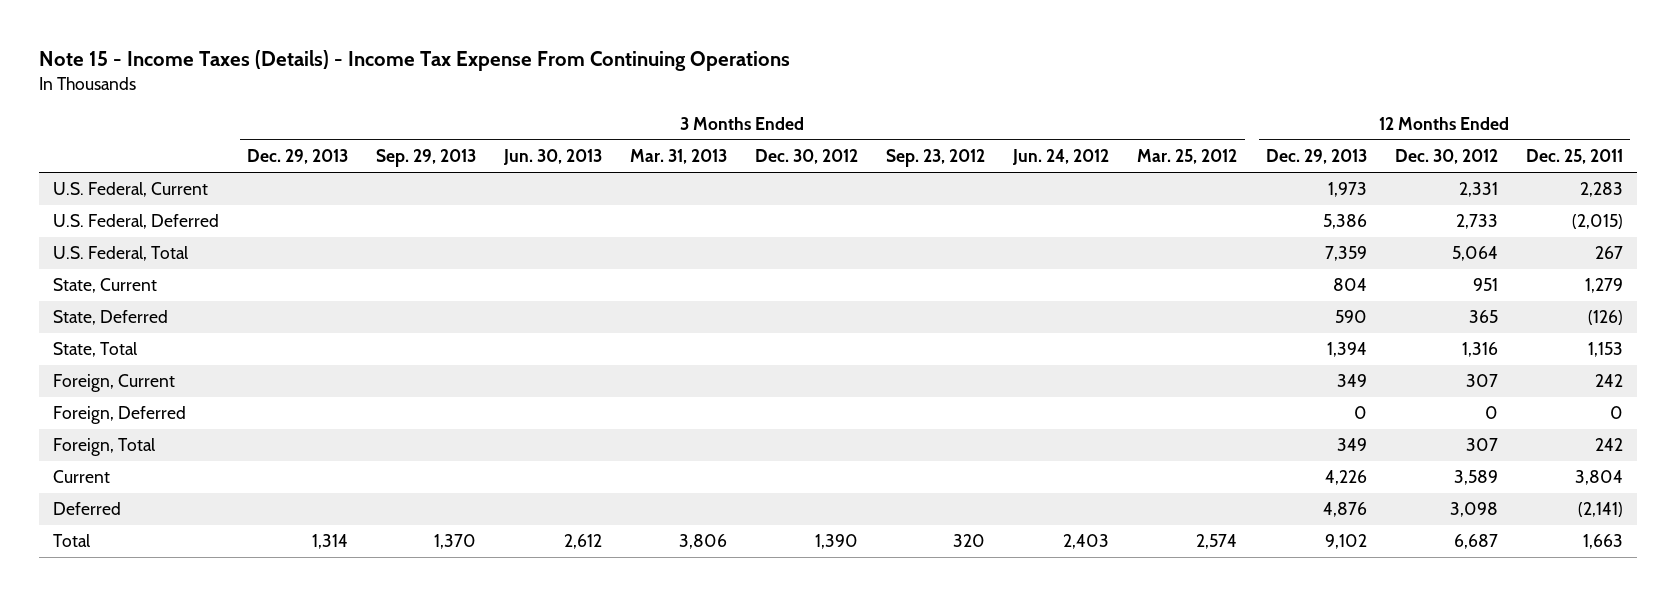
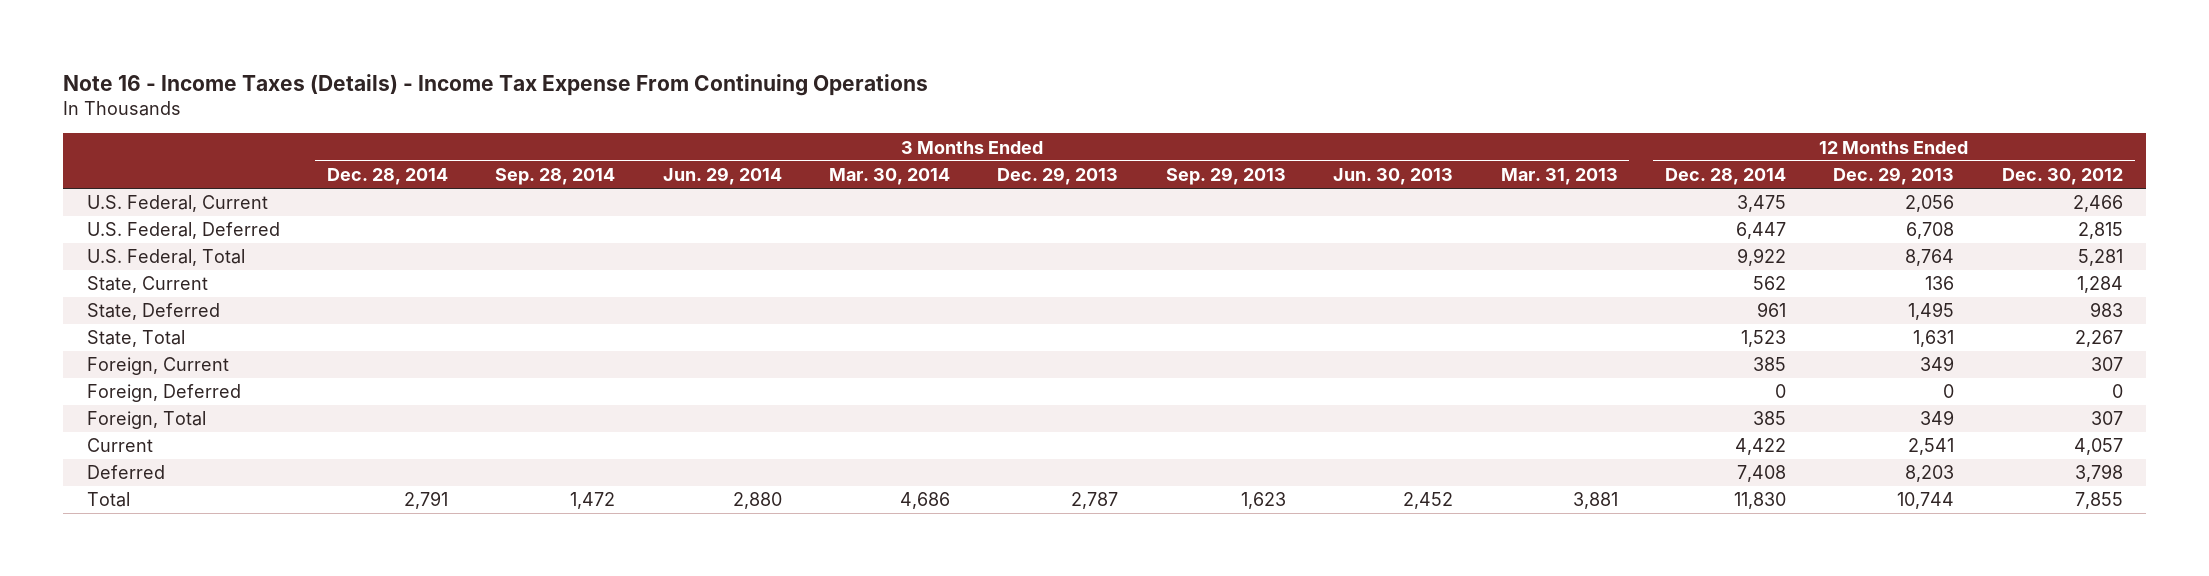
[38,50,790,72] Note 15 - Income Taxes (Details) - Income Tax Expense From Continuing Operations -> [62,73,928,96] Note 16 - Income Taxes (Details) - Income Tax Expense From Continuing Operations
[755,149,859,165] Dec. 30, 2012 -> none
[886,149,986,168] Sep. 23, 2012 -> none
[1012,149,1110,166] Jun. 24, 2012 -> none
[1137,149,1238,165] Mar. 25, 2012 -> none
[1525,149,1623,165] Dec. 25, 2011 -> none
none -> [326,168,448,186] Dec. 28, 2014
none -> [495,168,616,186] Sep. 28, 2014
none -> [662,167,782,186] Jun. 29, 2014
none -> [829,168,951,186] Mar. 30, 2014
none -> [1665,168,1787,186] Dec. 28, 2014
[1327,182,1367,198] 1,973 -> [1905,195,1955,213] 2,056
[1458,182,1498,198] 2,331 -> [2072,195,2123,213] 2,466
[1322,214,1367,230] 5,386 -> [1906,222,1955,240] 6,708
[1455,214,1498,230] 2,733 -> [2077,222,2123,240] 2,815
[1324,246,1367,262] 7,359 -> [1905,249,1955,267] 8,764
[1451,246,1498,262] 5,064 -> [2077,249,2123,267] 5,281
[1332,278,1367,292] 804 -> [1925,276,1955,291] 136
[1472,278,1498,292] 951 -> [2076,276,2123,294] 1,284
[1334,310,1367,324] 590 -> [1908,302,1955,321] 1,495
[1468,310,1498,324] 365 -> [2089,302,2123,318] 983
[1326,342,1367,358] 1,394 -> [1913,330,1955,348] 1,631
[1461,342,1498,358] 1,316 -> [2074,330,2123,348] 2,267
[1324,470,1367,486] 4,226 -> [1908,438,1955,456] 2,541
[1453,470,1498,486] 3,589 -> [2073,438,2123,456] 4,057
[1322,502,1367,518] 4,876 -> [1905,465,1955,483] 8,203
[1449,502,1498,518] 3,098 -> [2074,464,2123,483] 3,798
[311,534,348,550] 1,314 -> [1071,492,1119,510] 2,787
[433,534,476,550] 1,370 -> [1240,492,1286,510] 1,623
[564,534,603,550] 2,612 -> [1403,492,1454,510] 2,452
[679,534,728,550] 3,806 -> [1572,492,1618,510] 3,881
[1324,534,1367,550] 9,102 -> [1897,492,1955,510] 10,744
[1453,534,1498,550] 6,687 -> [2074,492,2123,510] 7,855

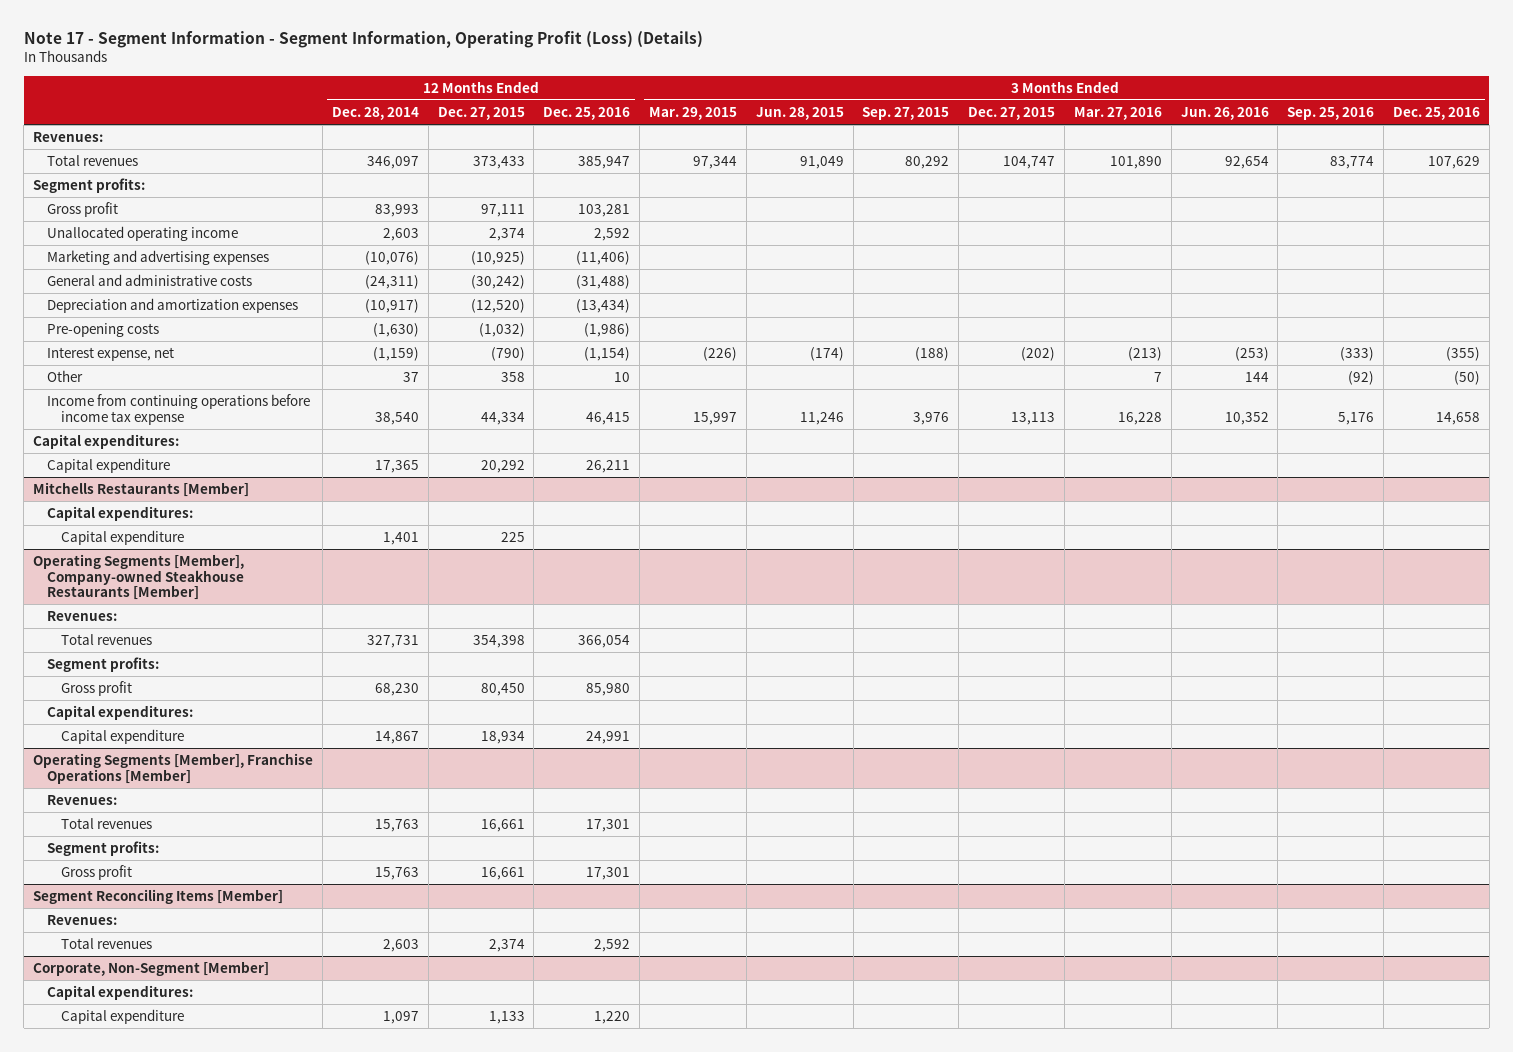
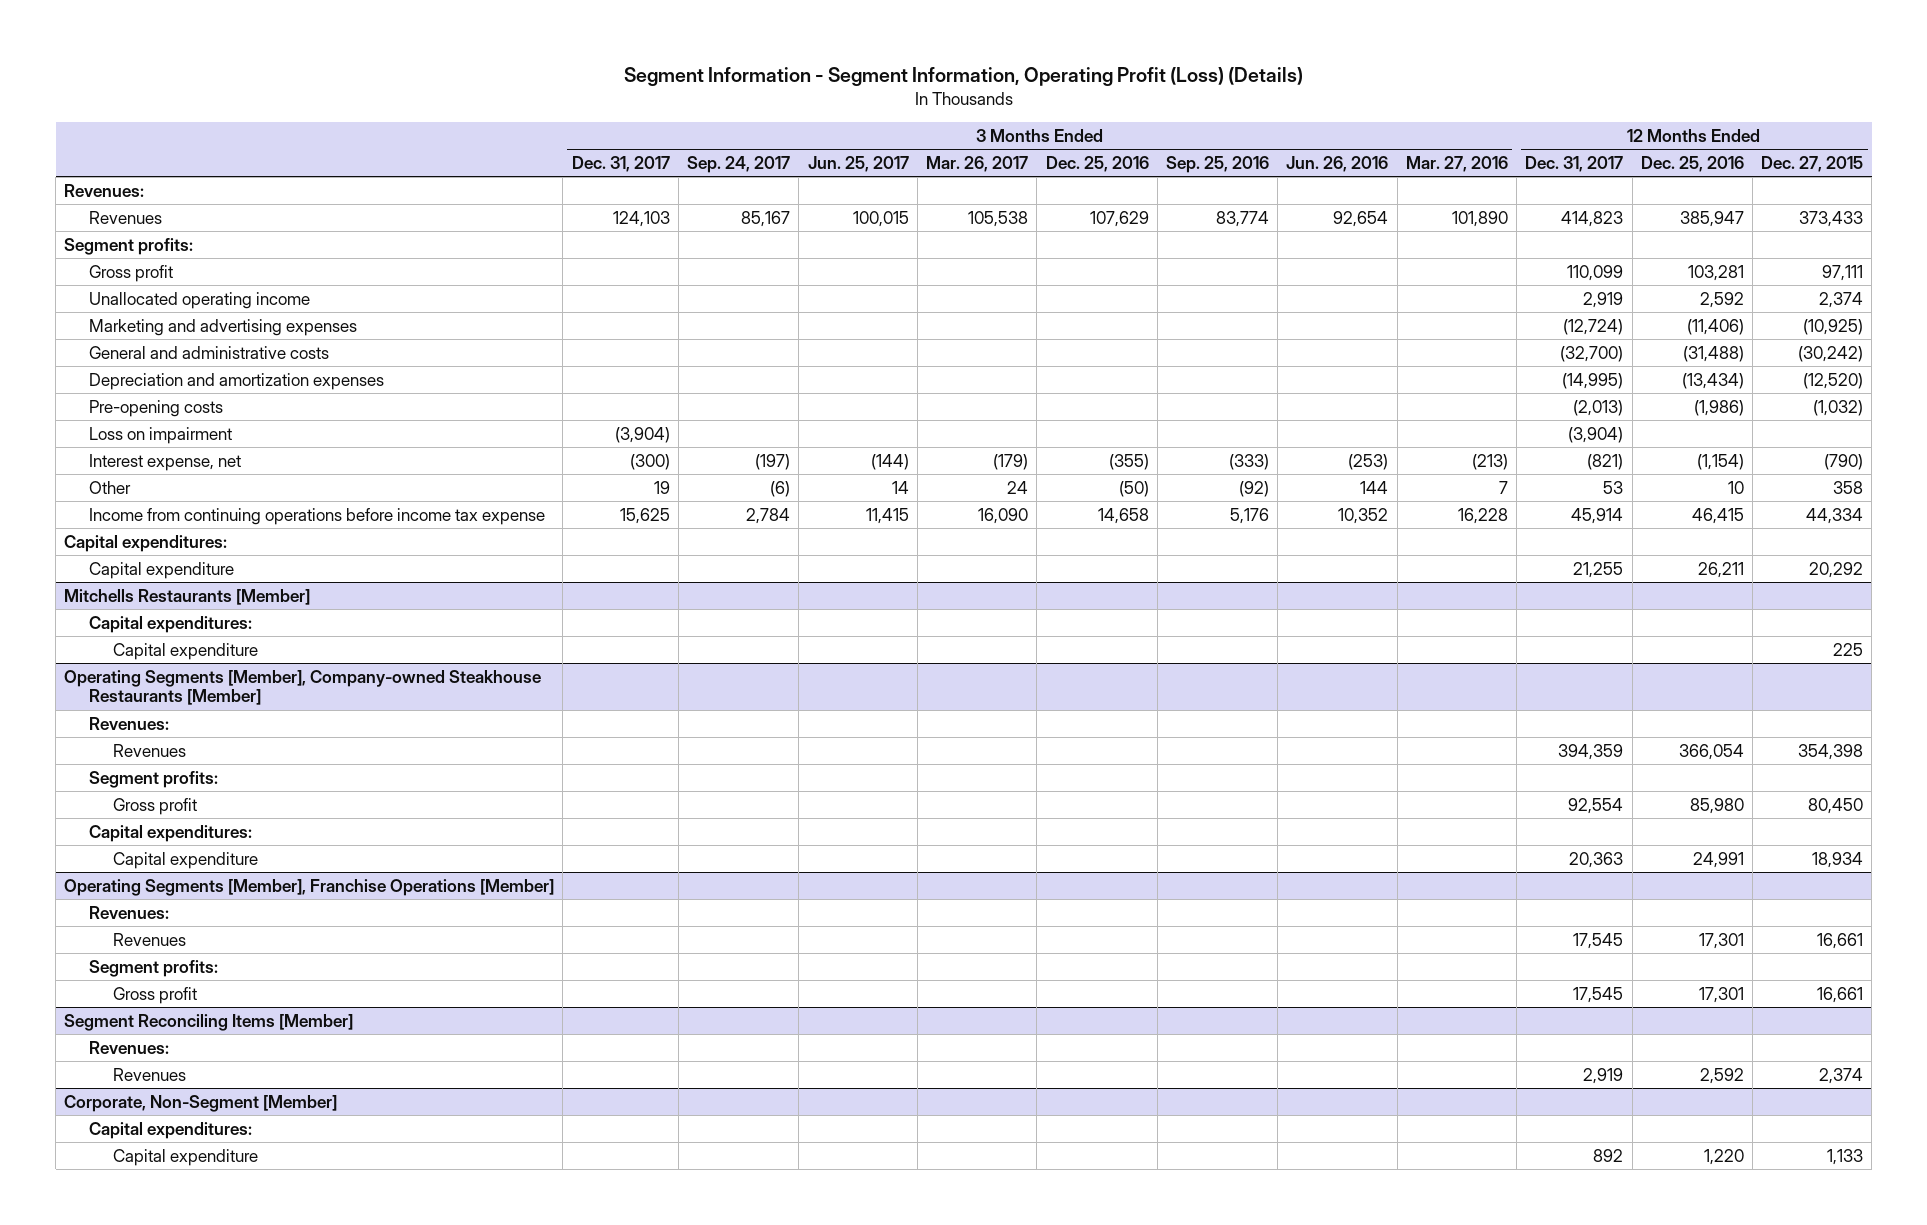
[23,31,703,49] Note 17 - Segment Information - Segment Information, Operating Profit (Loss) (Details) -> [623,66,1303,86] Segment Information - Segment Information, Operating Profit (Loss) (Details)
[331,107,419,121] Dec. 28, 2014 -> none
[649,107,738,121] Mar. 29, 2015 -> none
[755,107,844,121] Jun. 28, 2015 -> none
[862,107,950,121] Sep. 27, 2015 -> none
[968,107,1056,121] Dec. 27, 2015 -> none
none -> [571,155,670,172] Dec. 31, 2017
none -> [687,155,791,173] Sep. 24, 2017
none -> [807,155,909,172] Jun. 25, 2017
none -> [926,155,1029,172] Mar. 26, 2017
none -> [1525,155,1624,172] Dec. 31, 2017
[47,155,139,167] Total revenues -> [88,210,162,224] Revenues
none -> [88,426,232,444] Loss on impairment
[61,634,153,646] Total revenues -> [113,743,187,757] Revenues
[61,818,153,830] Total revenues -> [113,932,187,946] Revenues
[61,938,153,950] Total revenues -> [113,1067,187,1081] Revenues

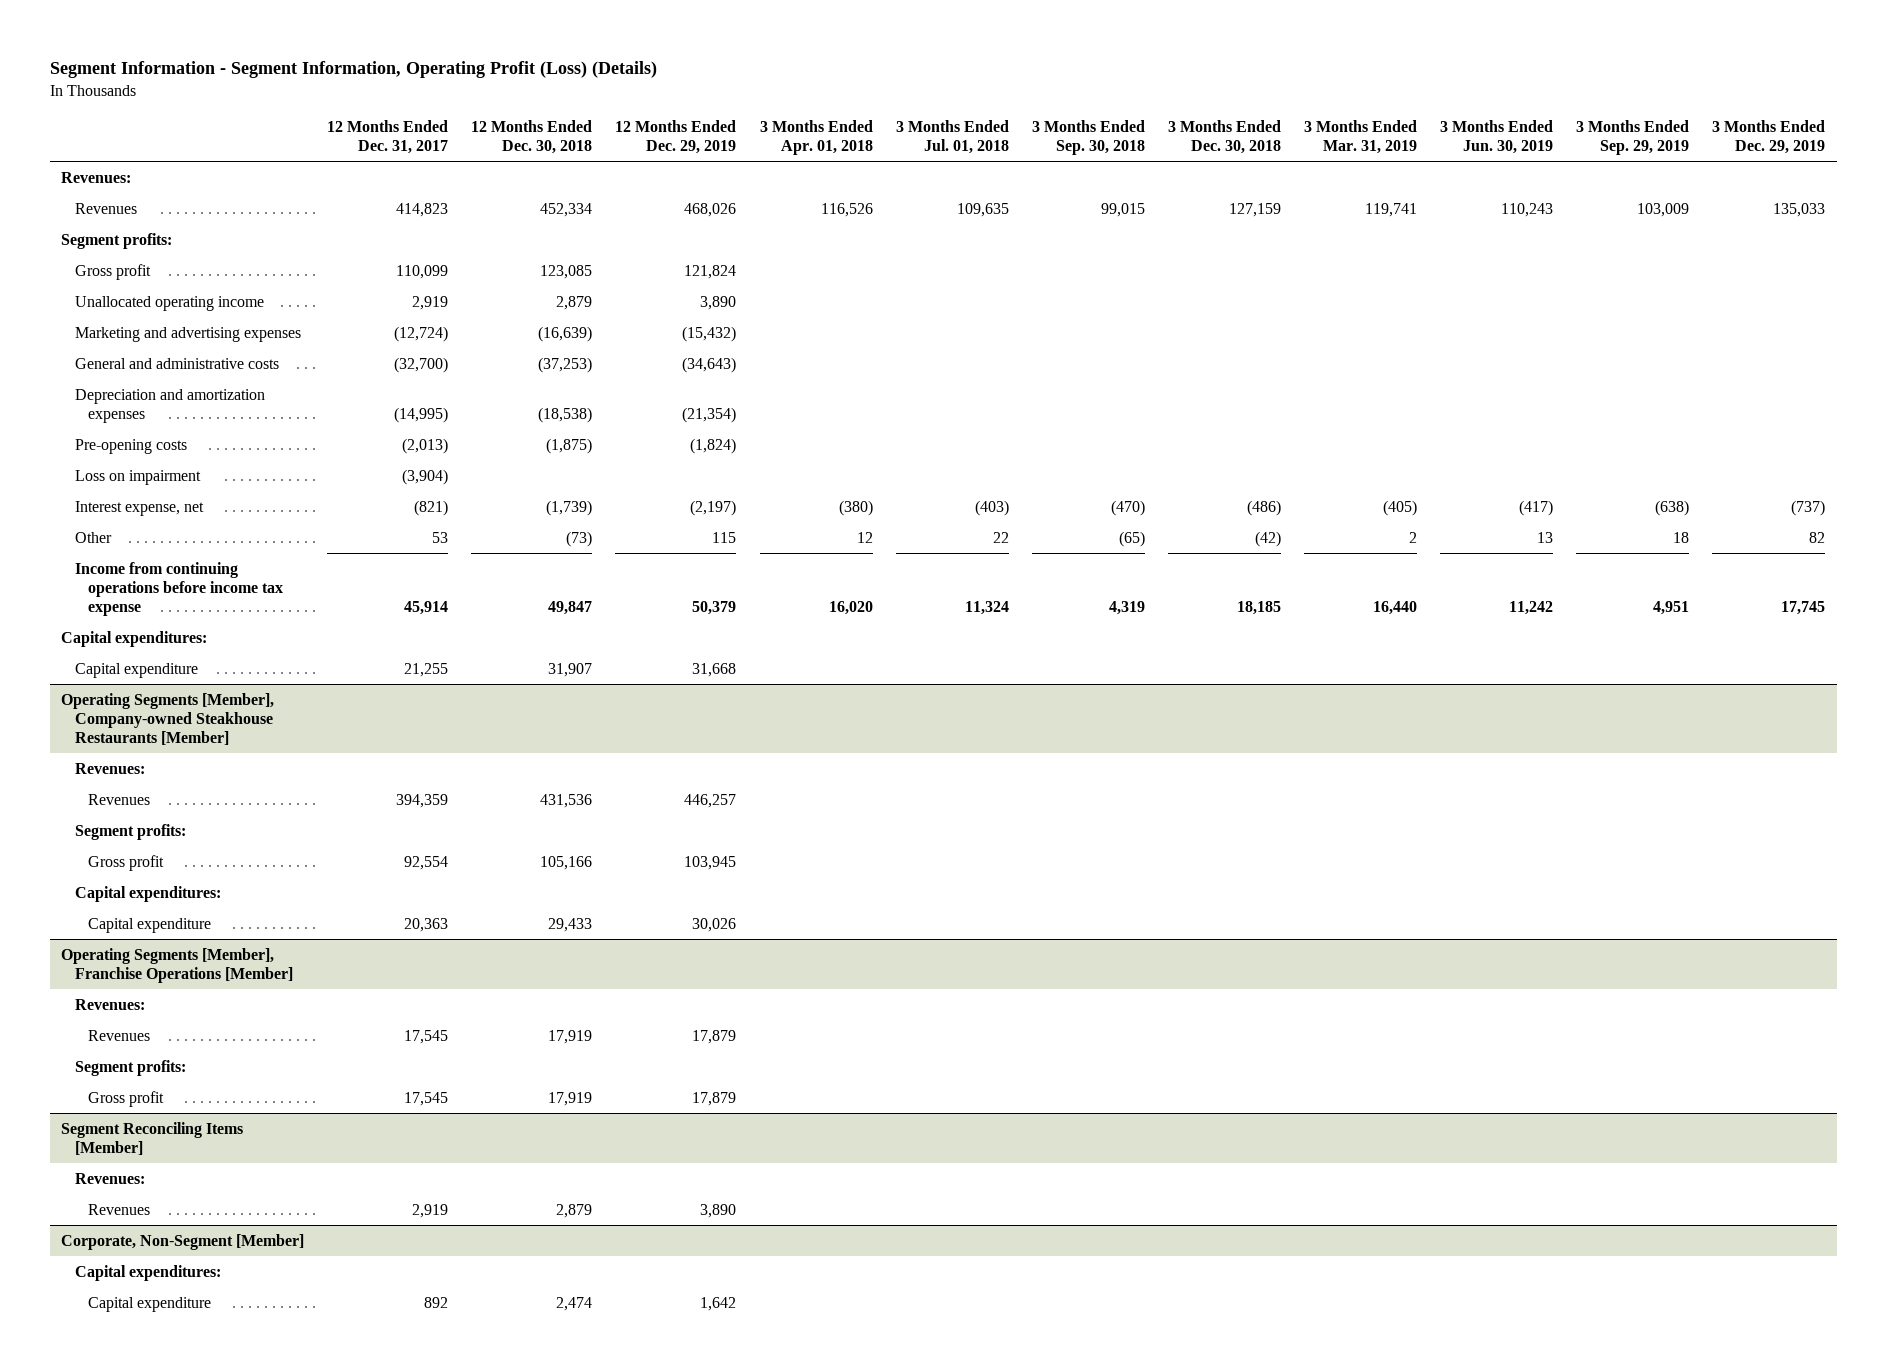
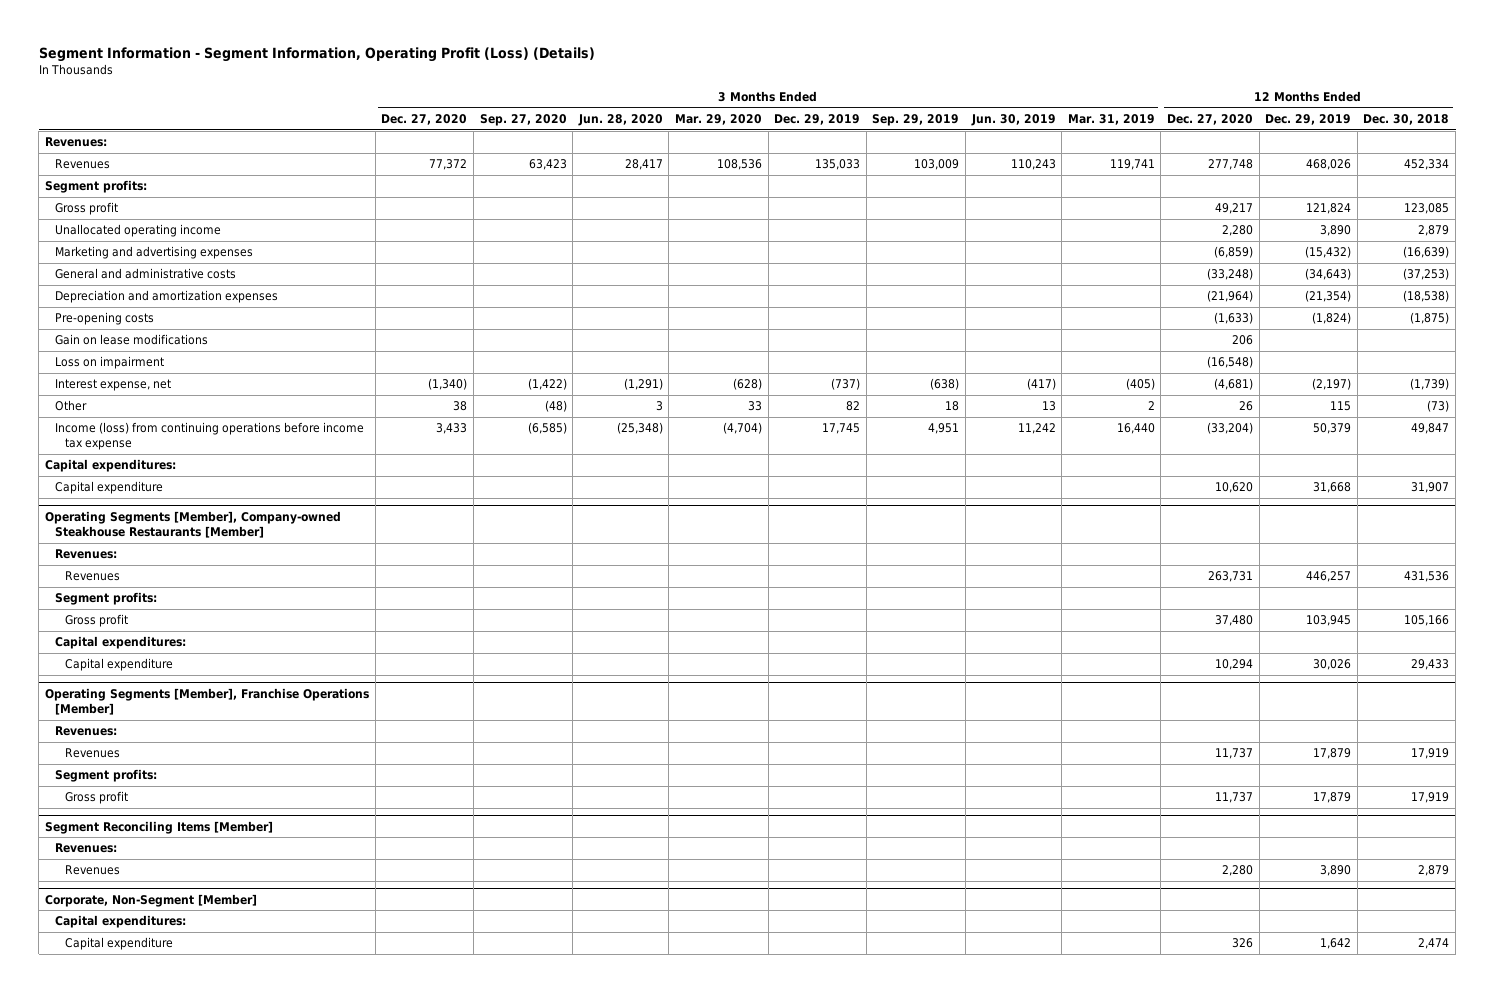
[327,120,449,154] 12 Months Ended Dec. 31, 2017 -> none
[759,120,873,155] 3 Months Ended Apr. 01, 2018 -> none
[895,120,1009,154] 3 Months Ended Jul. 01, 2018 -> none
[1031,120,1145,155] 3 Months Ended Sep. 30, 2018 -> none
[1167,120,1281,154] 3 Months Ended Dec. 30, 2018 -> none
none -> [381,114,468,126] Dec. 27, 2020
none -> [479,114,567,127] Sep. 27, 2020
none -> [577,114,663,127] Jun. 28, 2020
none -> [674,114,762,126] Mar. 29, 2020
none -> [1167,114,1254,126] Dec. 27, 2020
none -> [54,334,208,346] Gain on lease modifications
[74,561,284,616] Income from continuing operations before income tax expense -> [54,422,364,451] Income (loss) from continuing operations before income tax expense

